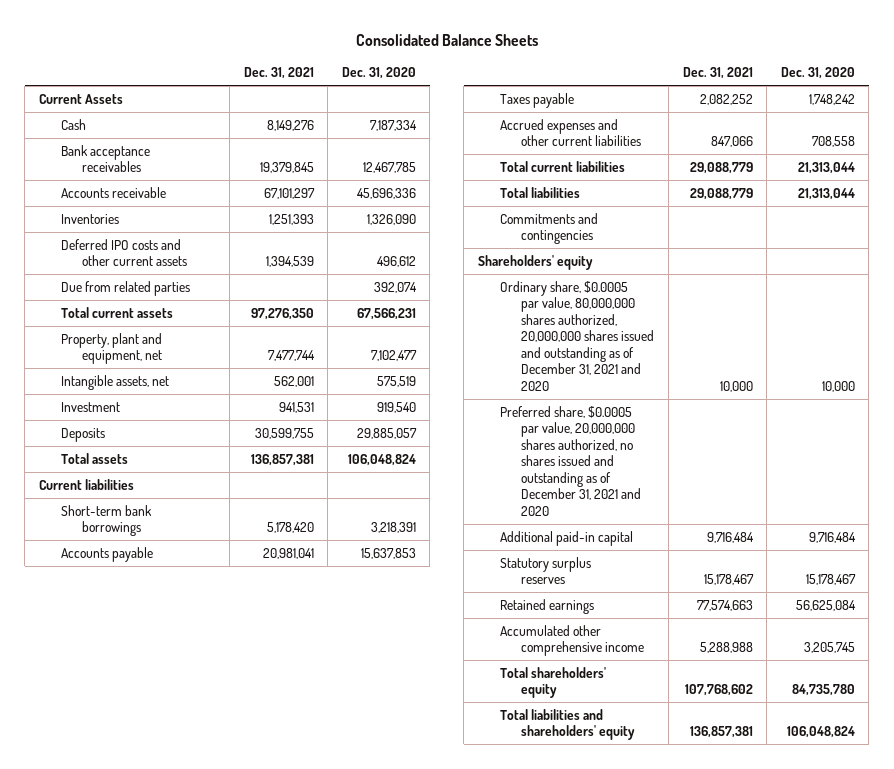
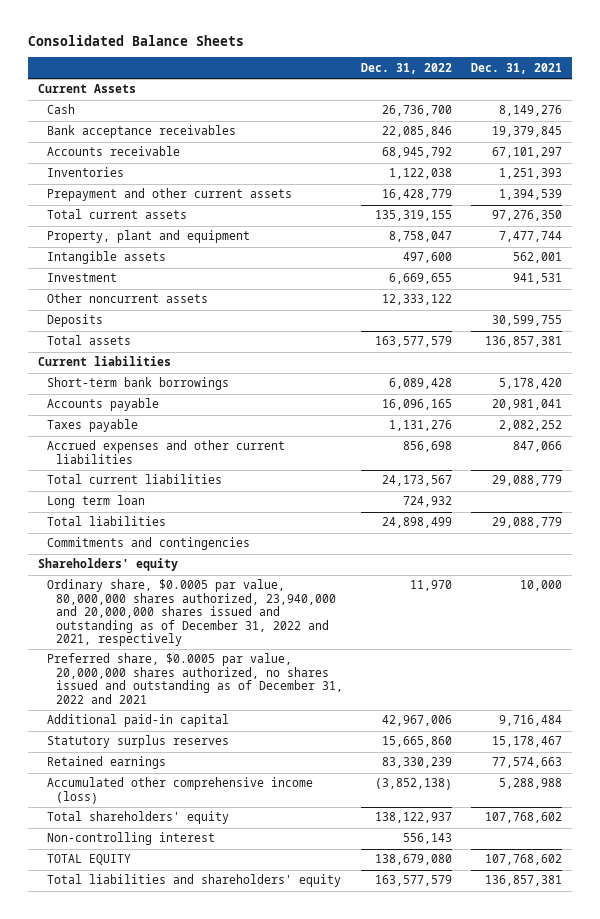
[341,67,416,80] Dec. 31, 2020 -> none
none -> [361,62,453,74] Dec. 31, 2022
[60,280,190,296] Due from related parties -> none
[60,238,188,267] Deferred IPO costs and other current assets -> [46,188,292,202] Prepayment and other current assets
[60,332,163,365] Property, plant and equipment, net -> [46,230,250,244] Property, plant and equipment
[60,374,169,390] Intangible assets, net -> [46,251,166,265] Intangible assets
none -> [46,293,208,304] Other noncurrent assets
none -> [46,495,145,509] Long term loan
[499,280,655,391] Ordinary share, $0.0005 par value, 80,000,000 shares authorized, 20,000,000 shares issued and outstanding as of December 31, 2021 and 2020 -> [46,579,336,647] Ordinary share, $0.0005 par value, 80,000,000 shares authorized, 23,940,000 and 20,000,000 shares issued and outstanding as of December 31, 2022 and 2021, respectively
[499,405,642,516] Preferred share, $0.0005 par value, 20,000,000 shares authorized, no shares issued and outstanding as of December 31, 2021 and 2020 -> [46,653,343,704] Preferred share, $0.0005 par value, 20,000,000 shares authorized, no shares issued and outstanding as of December 31, 2022 and 2021
[499,624,645,657] Accumulated other comprehensive income -> [46,777,313,804] Accumulated other comprehensive income (loss)
none -> [46,832,215,846] Non-controlling interest
none -> [46,854,131,866] TOTAL EQUITY

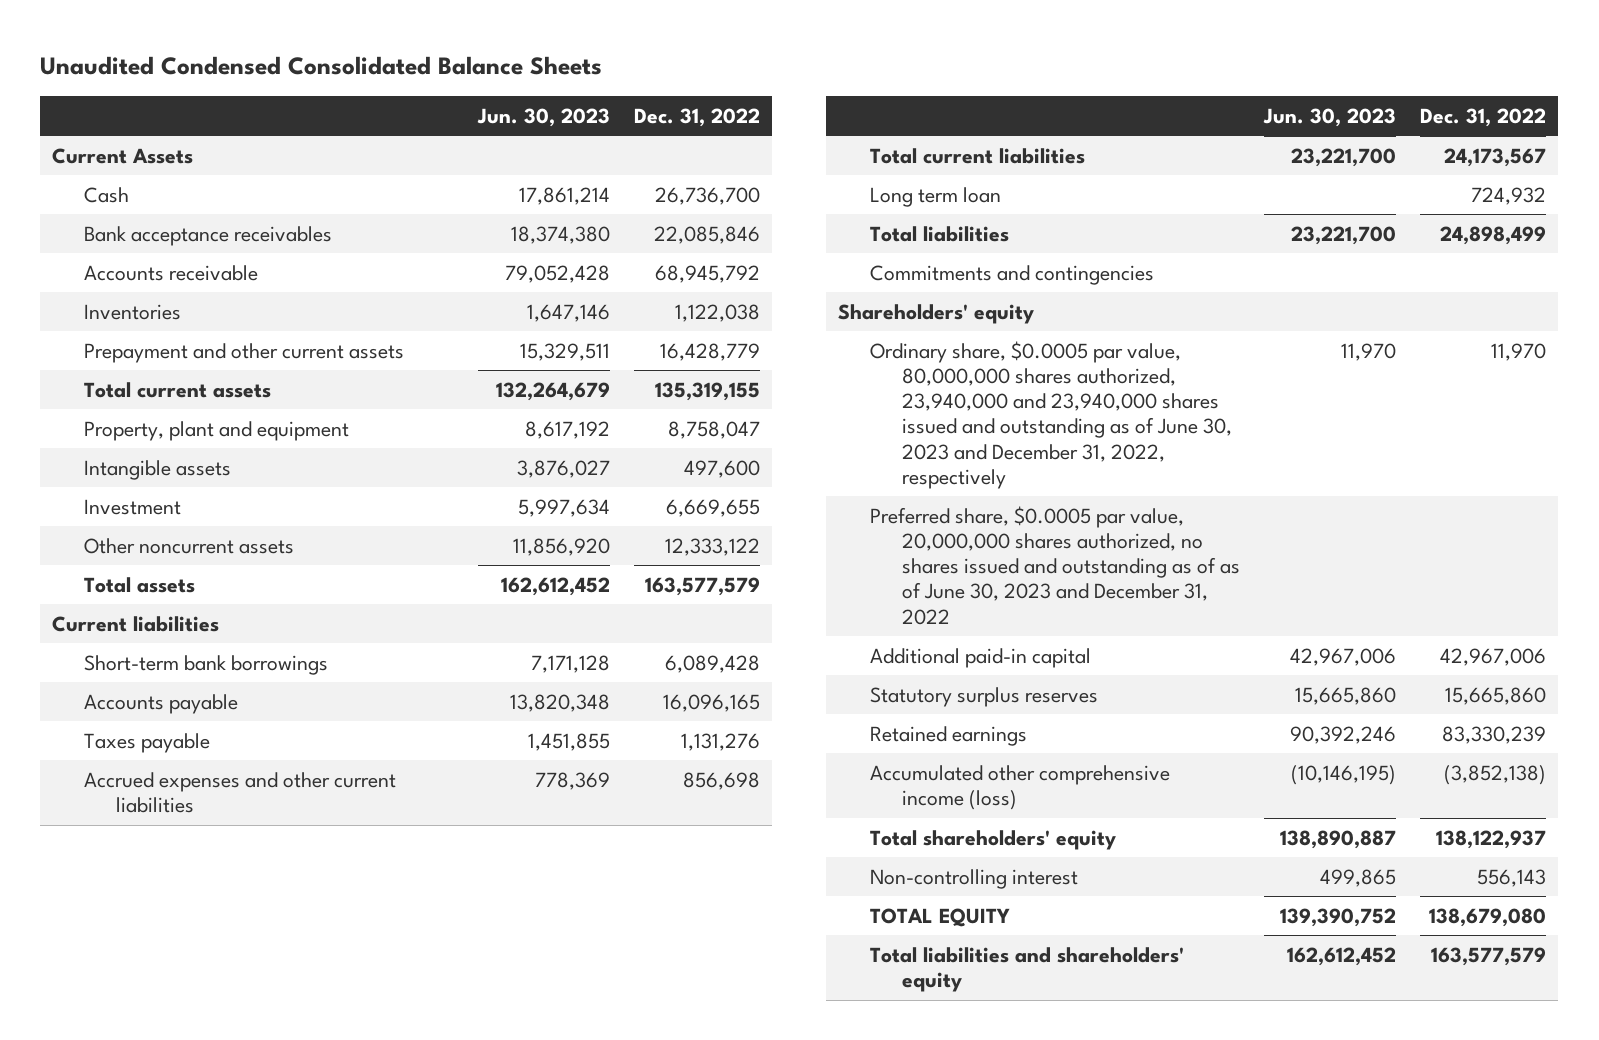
[28,35,245,47] Consolidated Balance Sheets -> [40,56,603,76] Unaudited Condensed Consolidated Balance Sheets
[471,62,563,74] Dec. 31, 2021 -> none
none -> [476,107,610,127] Jun. 30, 2023
[46,314,103,328] Deposits -> none
[46,579,336,647] Ordinary share, $0.0005 par value, 80,000,000 shares authorized, 23,940,000 and 20,000,000 shares issued and outstanding as of December 31, 2022 and 2021, respectively -> [870,340,1232,489] Ordinary share, $0.0005 par value, 80,000,000 shares authorized, 23,940,000 and 23,940,000 shares issued and outstanding as of June 30, 2023 and December 31, 2022, respectively
[46,653,343,704] Preferred share, $0.0005 par value, 20,000,000 shares authorized, no shares issued and outstanding as of December 31, 2022 and 2021 -> [870,505,1240,625] Preferred share, $0.0005 par value, 20,000,000 shares authorized, no shares issued and outstanding as of as of June 30, 2023 and December 31, 2022

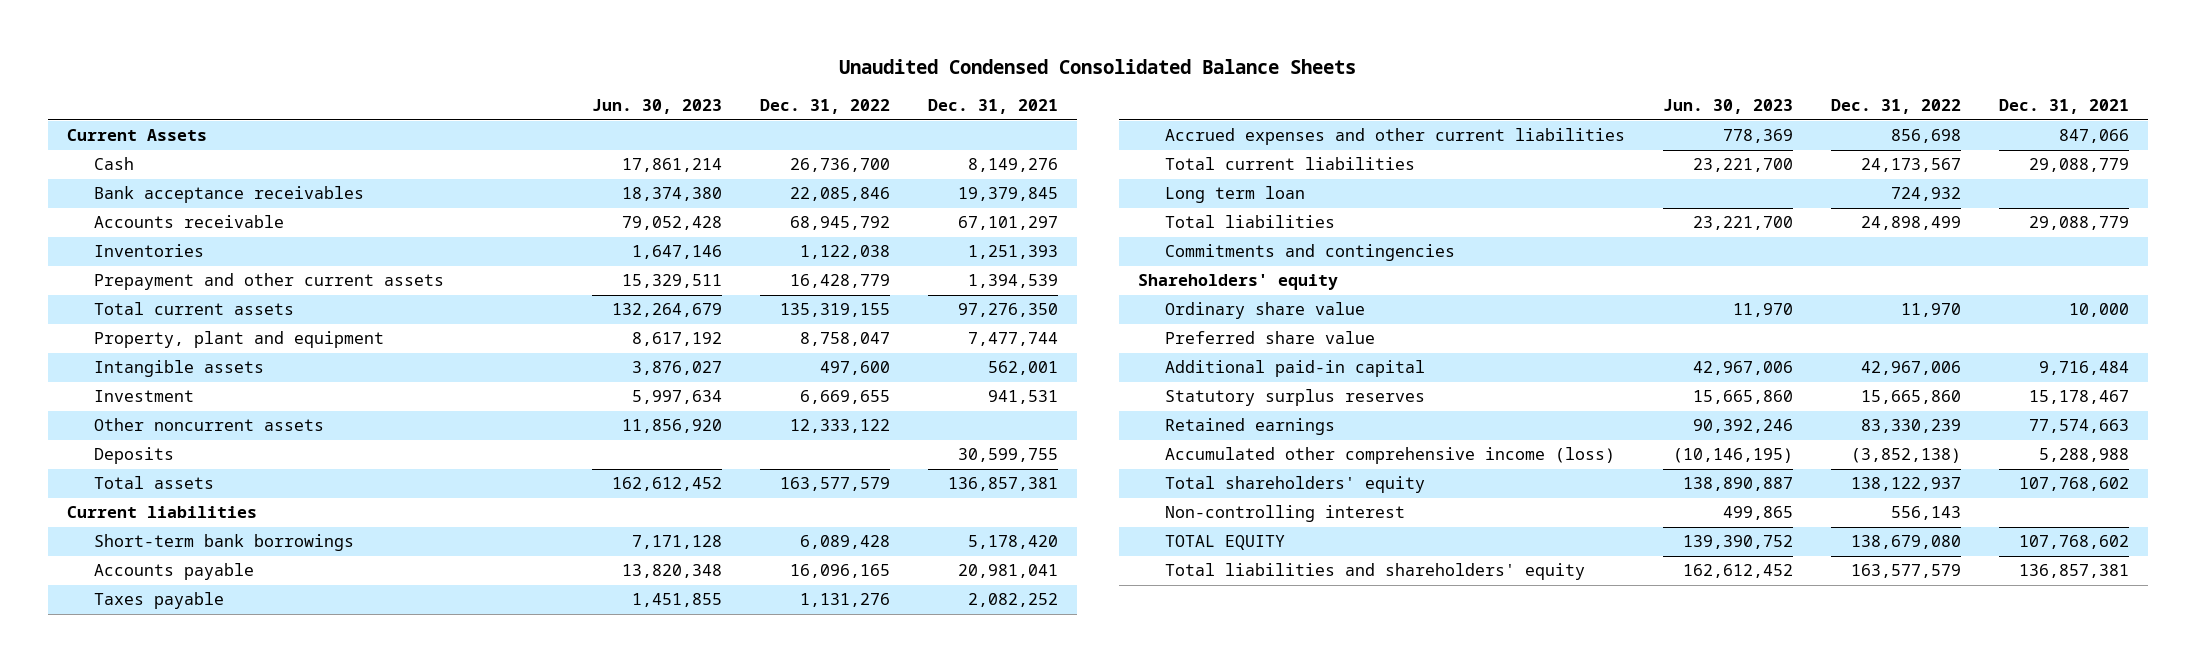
none -> [928,99,1059,115] Dec. 31, 2021
none -> [93,447,174,465] Deposits
[870,340,1232,489] Ordinary share, $0.0005 par value, 80,000,000 shares authorized, 23,940,000 and 23,940,000 shares issued and outstanding as of June 30, 2023 and December 31, 2022, respectively -> [1164,302,1365,320] Ordinary share value
[870,505,1240,625] Preferred share, $0.0005 par value, 20,000,000 shares authorized, no shares issued and outstanding as of as of June 30, 2023 and December 31, 2022 -> [1164,331,1375,345] Preferred share value

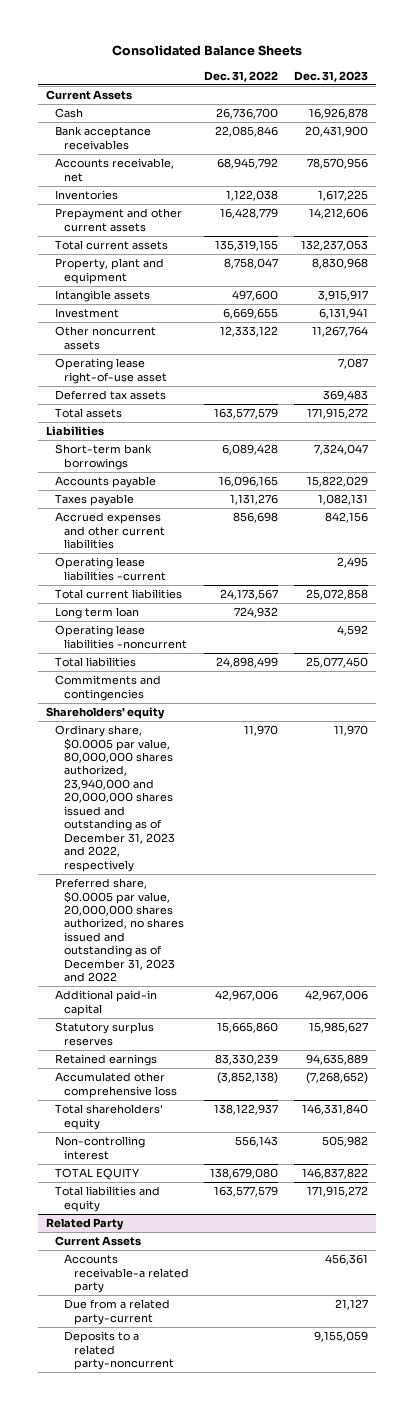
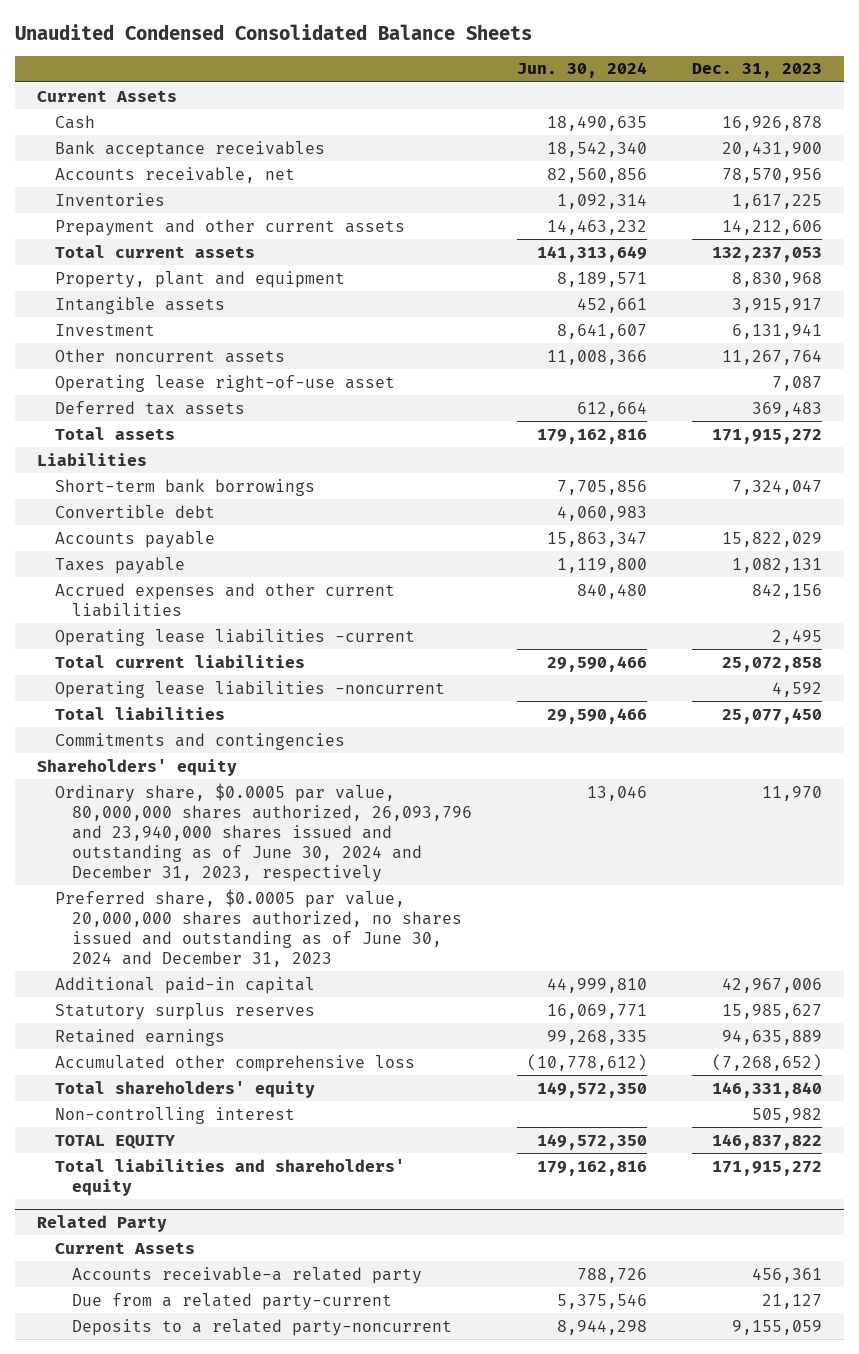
[112,45,303,57] Consolidated Balance Sheets -> [14,23,532,40] Unaudited Condensed Consolidated Balance Sheets
[204,70,279,82] Dec. 31, 2022 -> none
none -> [517,62,648,79] Jun. 30, 2024
none -> [54,504,215,518] Convertible debt
[55,607,140,620] Long term loan -> none
[55,725,176,872] Ordinary share, $0.0005 par value, 80,000,000 shares authorized, 23,940,000 and 20,000,000 shares issued and outstanding as of December 31, 2023 and 2022, respectively -> [54,782,473,883] Ordinary share, $0.0005 par value, 80,000,000 shares authorized, 26,093,796 and 23,940,000 shares issued and outstanding as of June 30, 2024 and December 31, 2023, respectively
[55,878,185,983] Preferred share, $0.0005 par value, 20,000,000 shares authorized, no shares issued and outstanding as of December 31, 2023 and 2022 -> [54,888,463,967] Preferred share, $0.0005 par value, 20,000,000 shares authorized, no shares issued and outstanding as of June 30, 2024 and December 31, 2023
[55,1186,161,1212] Total liabilities and equity -> [54,1158,405,1196] Total liabilities and shareholders' equity

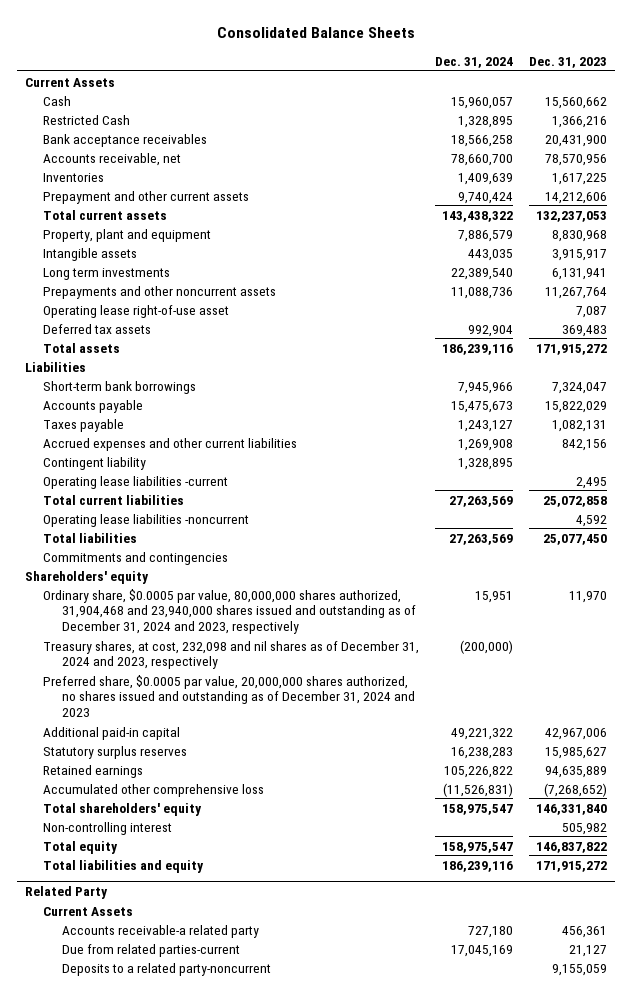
[14,23,532,40] Unaudited Condensed Consolidated Balance Sheets -> [216,26,415,38] Consolidated Balance Sheets
[517,62,648,79] Jun. 30, 2024 -> none
none -> [435,56,514,68] Dec. 31, 2024
[722,115,823,131] 16,926,878 -> [544,96,607,109] 15,560,662
none -> [43,114,131,125] Restricted Cash
[54,323,155,336] Investment -> [43,267,171,280] Long term investments
[54,348,285,363] Other noncurrent assets -> [43,285,277,299] Prepayments and other noncurrent assets
[54,504,215,518] Convertible debt -> none
none -> [43,456,147,470] Contingent liability
[54,782,473,883] Ordinary share, $0.0005 par value, 80,000,000 shares authorized, 26,093,796 and 23,940,000 shares issued and outstanding as of June 30, 2024 and December 31, 2023, respectively -> [43,588,417,634] Ordinary share, $0.0005 par value, 80,000,000 shares authorized, 31,904,468 and 23,940,000 shares issued and outstanding as of December 31, 2024 and 2023, respectively
none -> [43,640,420,670] Treasury shares, at cost, 232,098 and nil shares as of December 31, 2024 and 2023, respectively
[54,888,463,967] Preferred share, $0.0005 par value, 20,000,000 shares authorized, no shares issued and outstanding as of June 30, 2024 and December 31, 2023 -> [43,674,416,717] Preferred share, $0.0005 par value, 20,000,000 shares authorized, no shares issued and outstanding as of December 31, 2024 and 2023
[54,1134,175,1149] TOTAL EQUITY -> [43,840,119,854] Total equity
[54,1158,405,1196] Total liabilities and shareholders' equity -> [43,859,205,873] Total liabilities and equity
[72,1292,393,1310] Due from a related party-current -> [62,943,241,957] Due from related parties-current

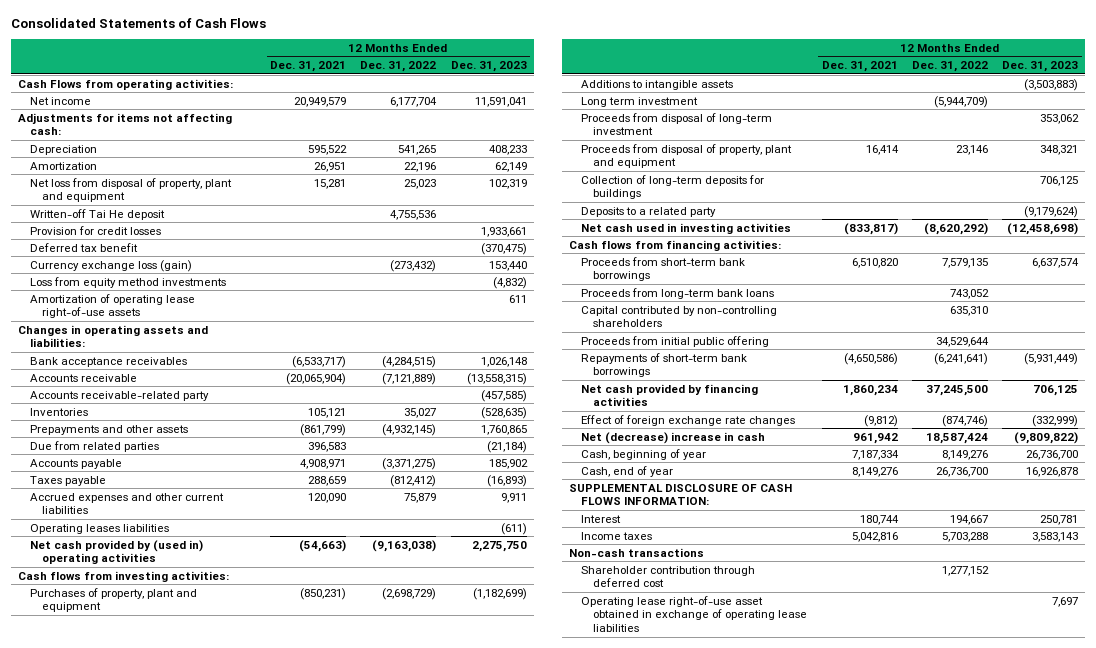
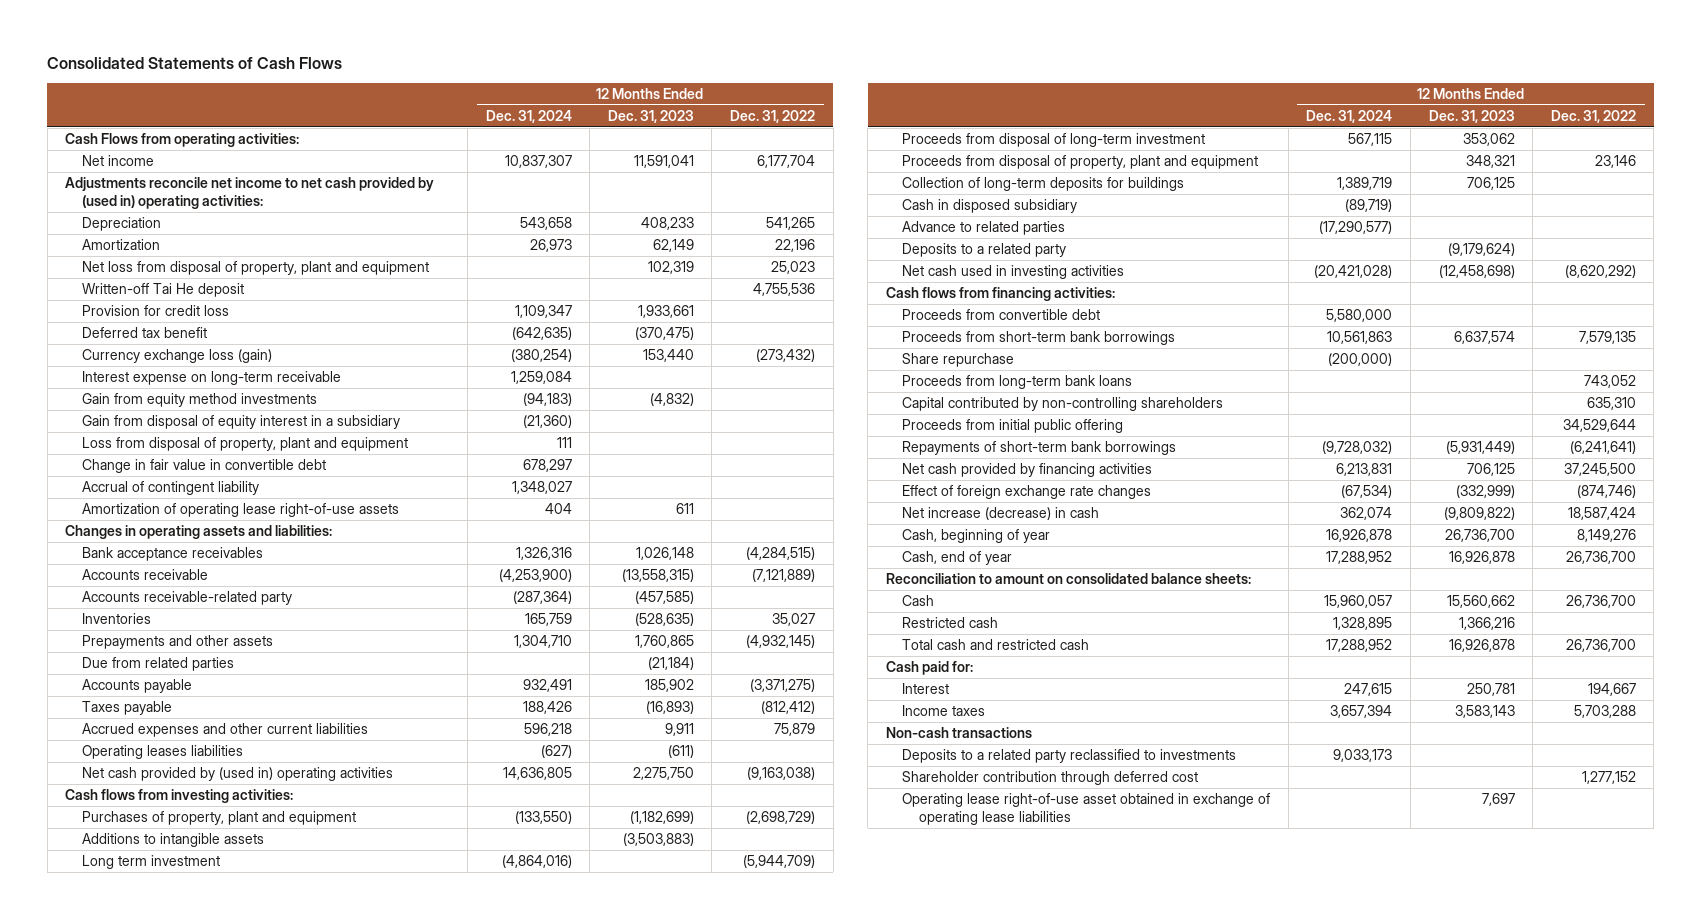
[270,61,347,73] Dec. 31, 2021 -> none
none -> [485,109,572,123] Dec. 31, 2024
[17,112,232,136] Adjustments for items not affecting cash: -> [65,177,435,209] Adjustments reconcile net income to net cash provided by (used in) operating activities:
[29,225,161,235] Provision for credit losses -> [81,305,229,317] Provision for credit loss
none -> [81,371,341,386] Interest expense on long-term receivable
[29,276,226,288] Loss from equity method investments -> [81,393,317,408] Gain from equity method investments
none -> [81,415,400,430] Gain from disposal of equity interest in a subsidiary
none -> [81,437,408,452] Loss from disposal of property, plant and equipment
none -> [81,459,326,474] Change in fair value in convertible debt
none -> [81,481,259,496] Accrual of contingent liability
none -> [902,199,1078,214] Cash in disposed subsidiary
none -> [902,221,1066,236] Advance to related parties
none -> [902,309,1101,321] Proceeds from convertible debt
none -> [902,353,1015,368] Share repurchase
[581,431,766,444] Net (decrease) increase in cash -> [902,507,1100,521] Net increase (decrease) in cash
[569,483,793,506] SUPPLEMENTAL DISCLOSURE OF CASH FLOWS INFORMATION: -> none
none -> [885,573,1251,585] Reconciliation to amount on consolidated balance sheets:
none -> [902,595,935,607] Cash
none -> [902,617,999,629] Restricted cash
none -> [902,639,1090,651] Total cash and restricted cash
none -> [885,661,973,676] Cash paid for:
none -> [902,749,1237,764] Deposits to a related party reclassified to investments

